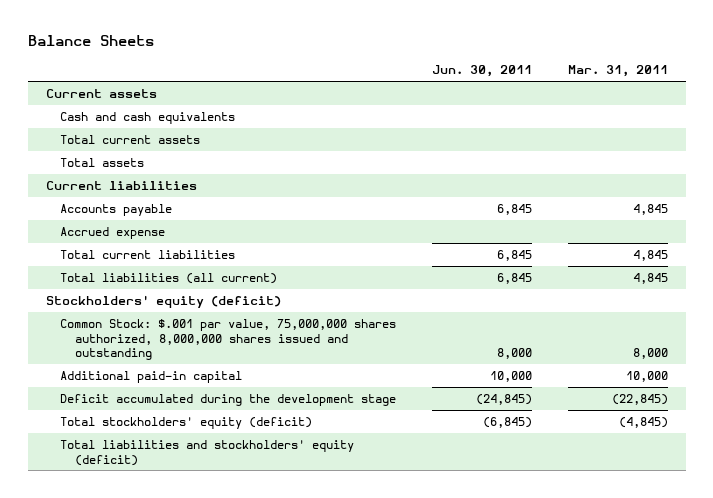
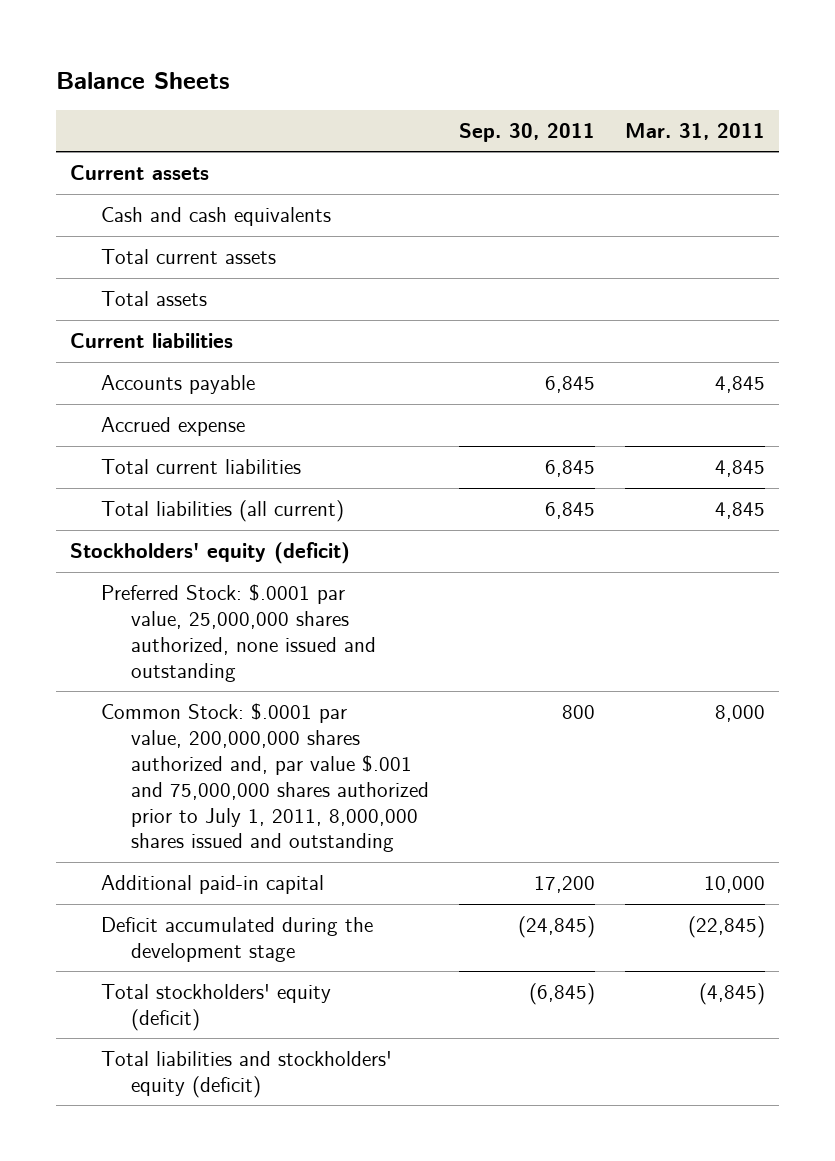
[432,65,533,78] Jun. 30, 2011 -> none
none -> [458,123,595,143] Sep. 30, 2011
none -> [100,584,376,682] Preferred Stock: $.0001 par value, 25,000,000 shares authorized, none issued and outstanding
[60,318,397,361] Common Stock: $.001 par value, 75,000,000 shares authorized, 8,000,000 shares issued and outstanding -> [100,703,429,853] Common Stock: $.0001 par value, 200,000,000 shares authorized and, par value $.001 and 75,000,000 shares authorized prior to July 1, 2011, 8,000,000 shares issued and outstanding

